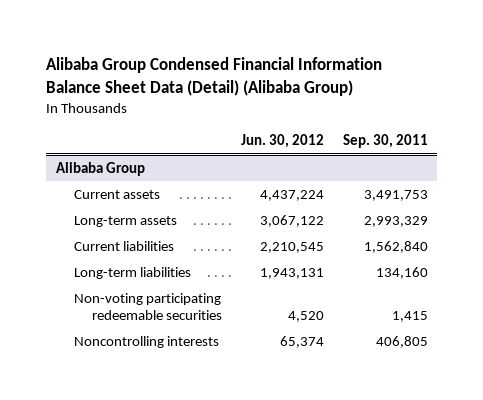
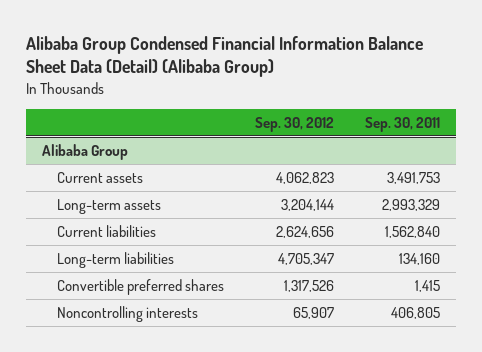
[240,134,324,149] Jun. 30, 2012 -> none
none -> [254,116,334,132] Sep. 30, 2012
[73,292,223,321] Non-voting participating redeemable securities -> [56,278,224,295] Convertible preferred shares

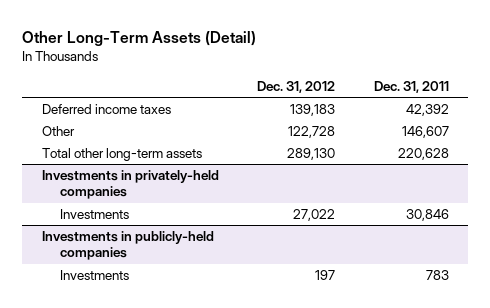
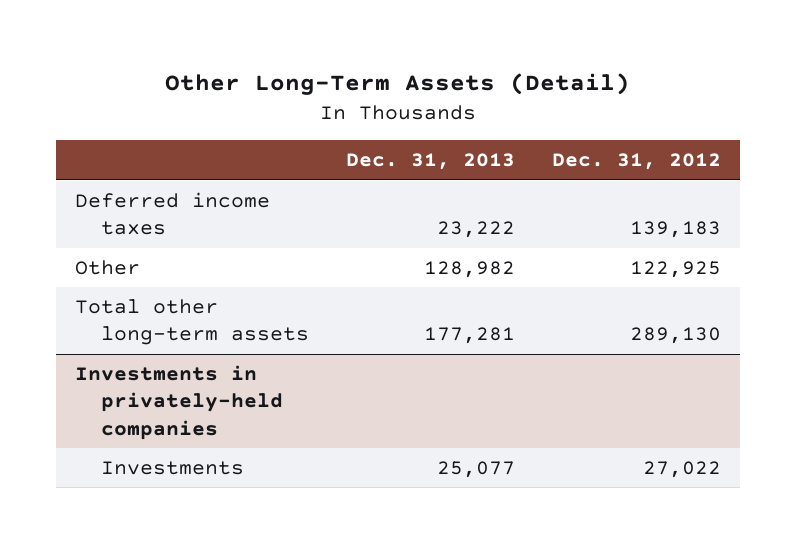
[373,80,449,93] Dec. 31, 2011 -> none
none -> [345,153,515,171] Dec. 31, 2013
[288,126,336,139] 122,728 -> [630,261,722,279] 122,925
[41,231,214,261] Investments in publicly-held companies -> none
[59,270,129,281] Investments -> none

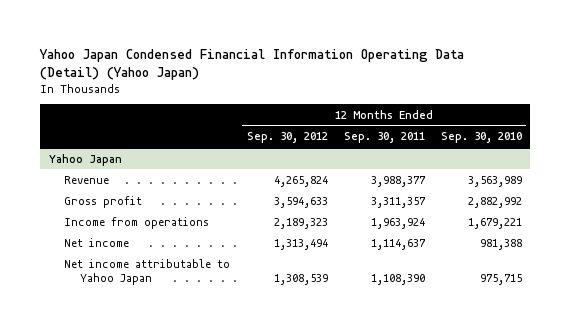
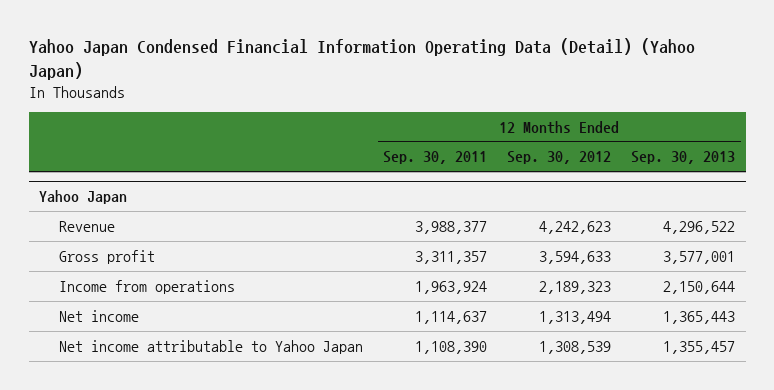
[440,132,522,144] Sep. 30, 2010 -> none
none -> [631,151,736,165] Sep. 30, 2013
[273,175,328,187] 4,265,824 -> [539,220,612,234] 4,242,623

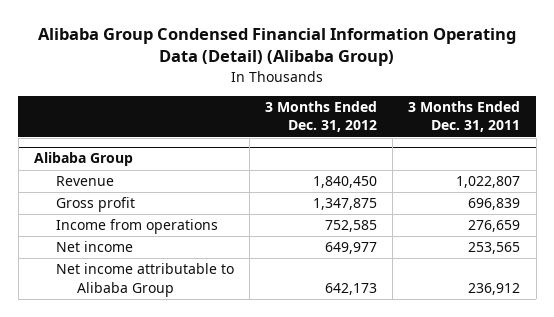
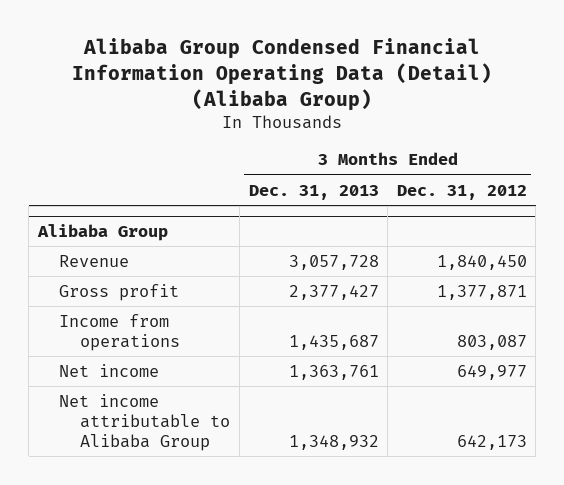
[408,101,521,133] 3 Months Ended Dec. 31, 2011 -> none
none -> [248,184,379,200] Dec. 31, 2013
[312,198,377,211] 1,347,875 -> [436,284,527,300] 1,377,871
[324,220,377,233] 752,585 -> [456,335,527,351] 803,087

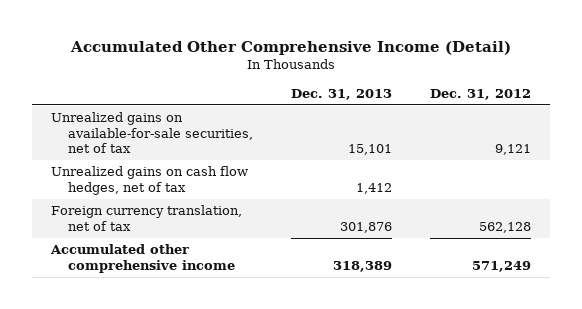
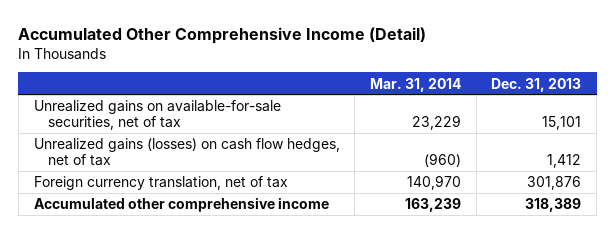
[430,88,532,100] Dec. 31, 2012 -> none
none -> [370,77,462,92] Mar. 31, 2014
[50,166,248,195] Unrealized gains on cash flow hedges, net of tax -> [33,138,340,167] Unrealized gains (losses) on cash flow hedges, net of tax

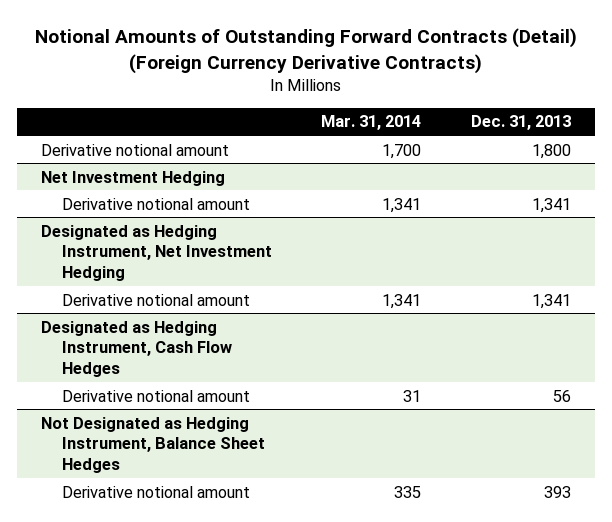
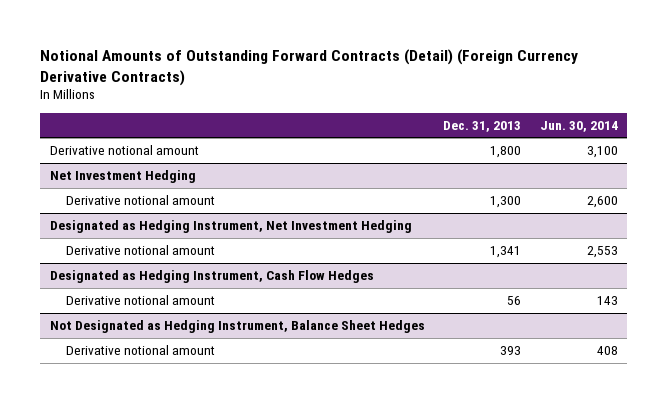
[321,115,422,131] Mar. 31, 2014 -> none
none -> [539,120,618,132] Jun. 30, 2014
[531,197,571,213] 1,341 -> [490,196,522,209] 1,300

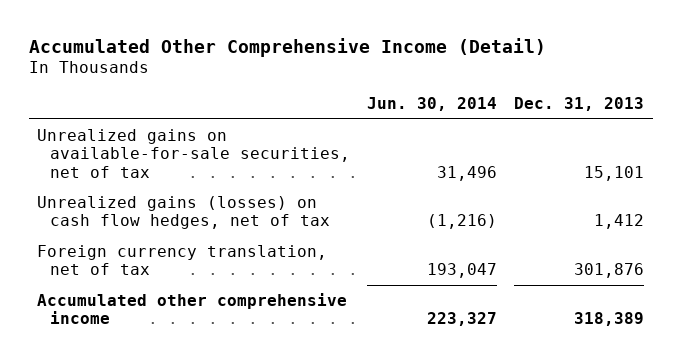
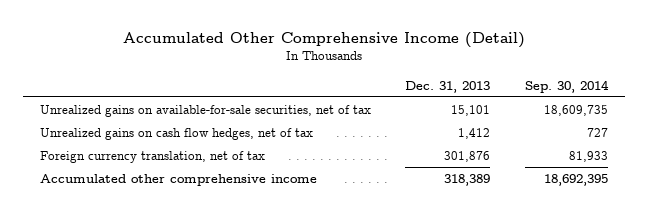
[367,97,498,112] Jun. 30, 2014 -> none
none -> [524,79,609,93] Sep. 30, 2014
[37,195,330,230] Unrealized gains (losses) on cash flow hedges, net of tax -> [39,128,313,141] Unrealized gains on cash flow hedges, net of tax

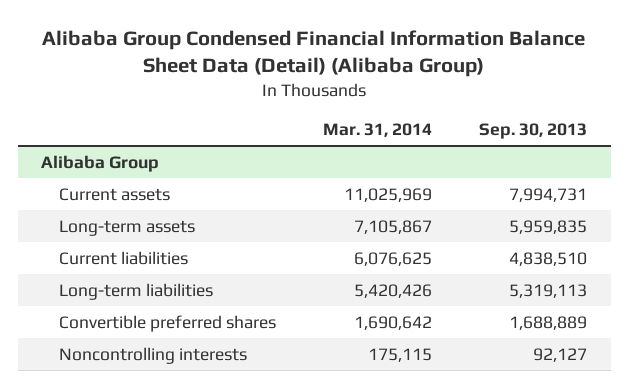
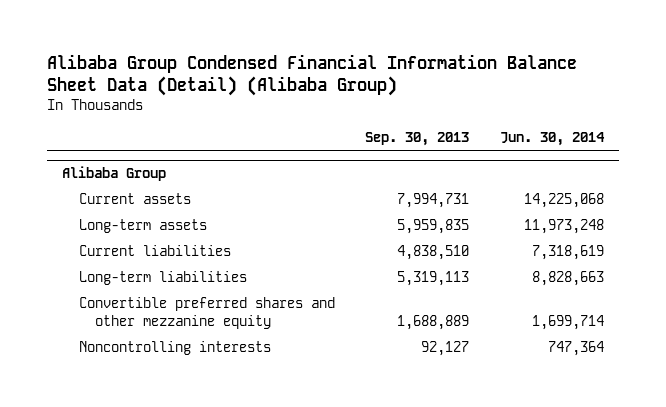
[323,123,433,138] Mar. 31, 2014 -> none
none -> [499,132,605,147] Jun. 30, 2014
[59,314,277,332] Convertible preferred shares -> [78,296,335,329] Convertible preferred shares and other mezzanine equity

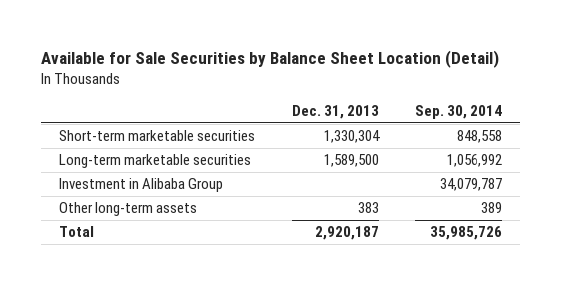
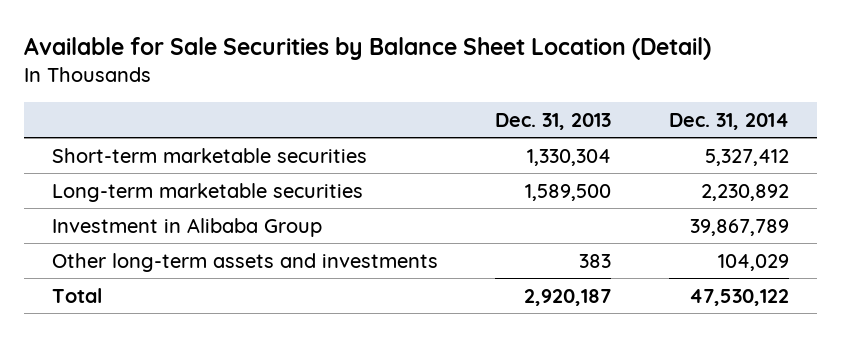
[414,105,502,120] Sep. 30, 2014 -> none
none -> [668,113,789,131] Dec. 31, 2014
[59,202,198,217] Other long-term assets -> [52,252,439,272] Other long-term assets and investments

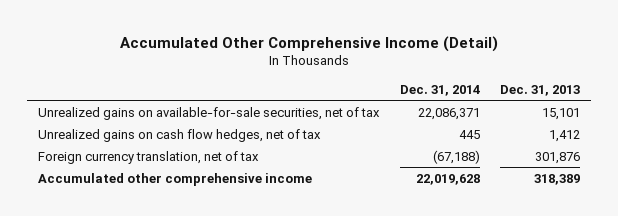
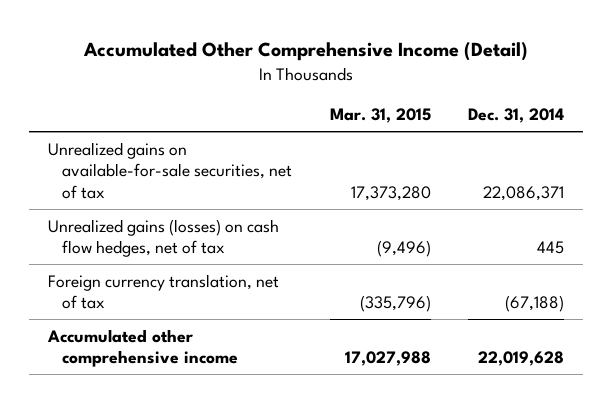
[500,84,581,96] Dec. 31, 2013 -> none
none -> [329,108,431,124] Mar. 31, 2015
[37,128,321,142] Unrealized gains on cash flow hedges, net of tax -> [47,218,279,258] Unrealized gains (losses) on cash flow hedges, net of tax

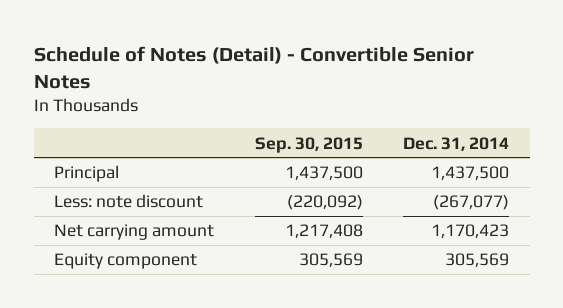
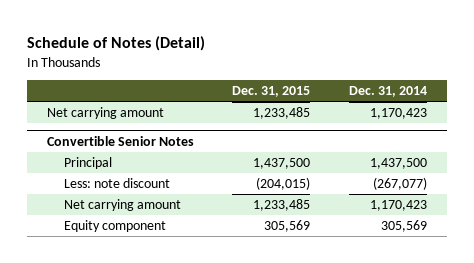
[33,45,474,89] Schedule of Notes (Detail) - Convertible Senior Notes -> [27,36,206,52] Schedule of Notes (Detail)
[254,136,363,153] Sep. 30, 2015 -> none
none -> [232,86,311,98] Dec. 31, 2015
none -> [46,107,164,120] Net carrying amount
none -> [46,135,194,146] Convertible Senior Notes

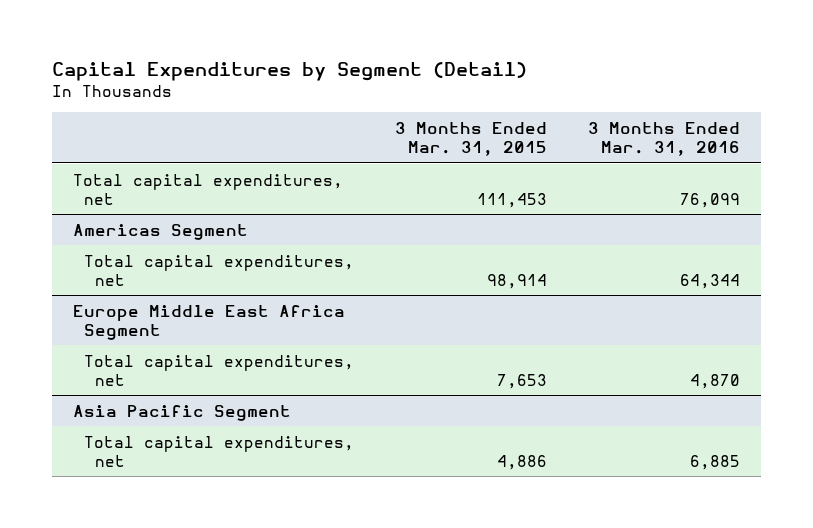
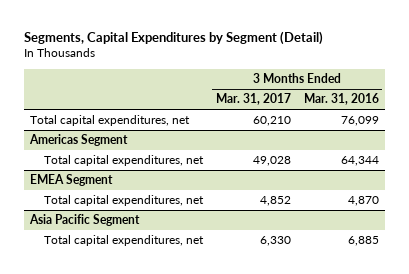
[51,62,527,82] Capital Expenditures by Segment (Detail) -> [23,30,323,45] Segments, Capital Expenditures by Segment (Detail)
[395,121,548,156] 3 Months Ended Mar. 31, 2015 -> none
none -> [215,93,291,106] Mar. 31, 2017
[72,304,345,340] Europe Middle East Africa Segment -> [30,174,114,187] EMEA Segment

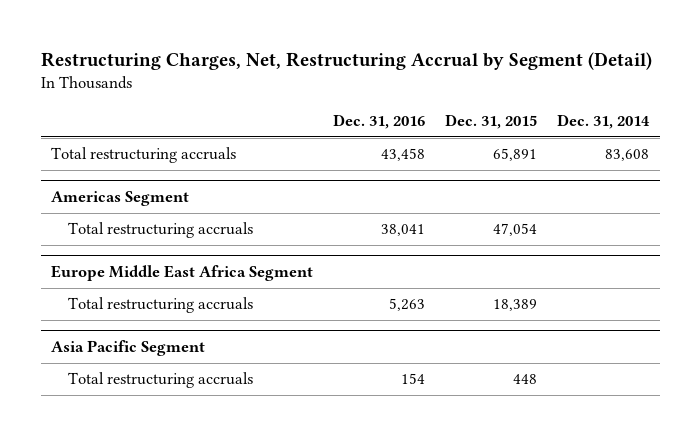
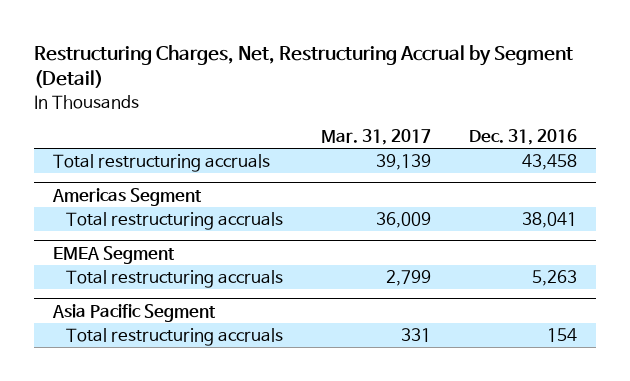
[445,114,538,130] Dec. 31, 2015 -> none
[557,114,651,130] Dec. 31, 2014 -> none
none -> [321,129,432,146] Mar. 31, 2017
[50,265,313,282] Europe Middle East Africa Segment -> [52,245,175,264] EMEA Segment

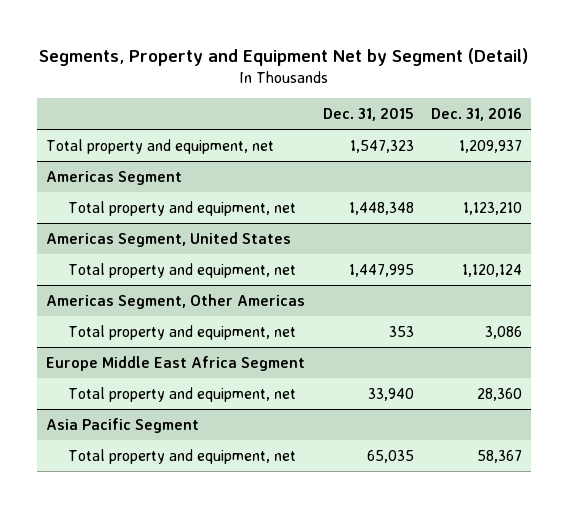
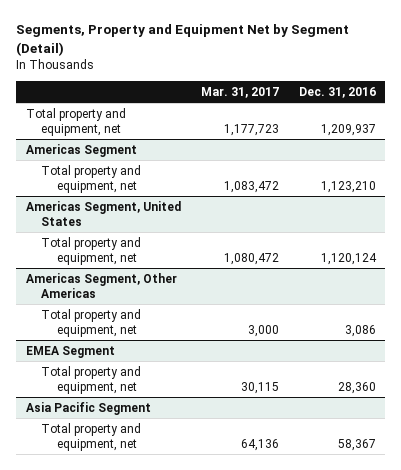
[322,108,414,122] Dec. 31, 2015 -> none
none -> [200,86,279,98] Mar. 31, 2017
[46,355,306,371] Europe Middle East Africa Segment -> [25,345,115,358] EMEA Segment

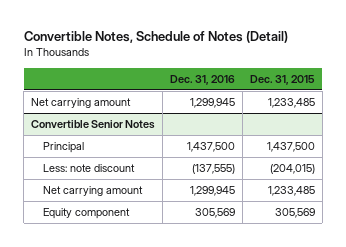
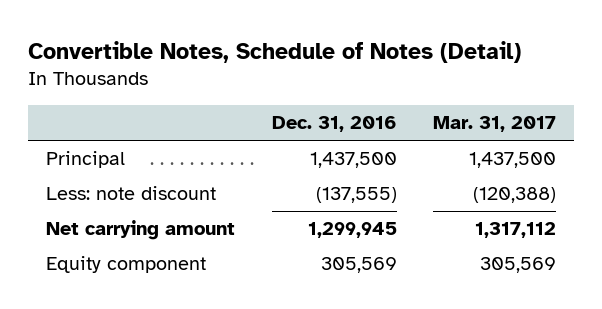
[249,74,315,85] Dec. 31, 2015 -> none
none -> [432,116,556,133] Mar. 31, 2017
[31,98,132,109] Net carrying amount -> none
[31,120,156,130] Convertible Senior Notes -> none

